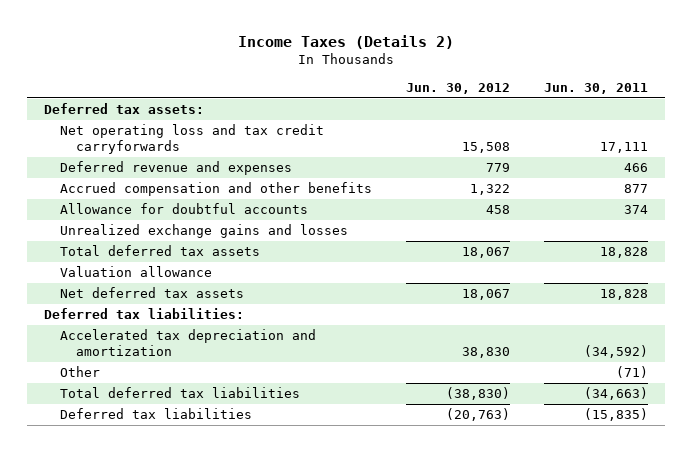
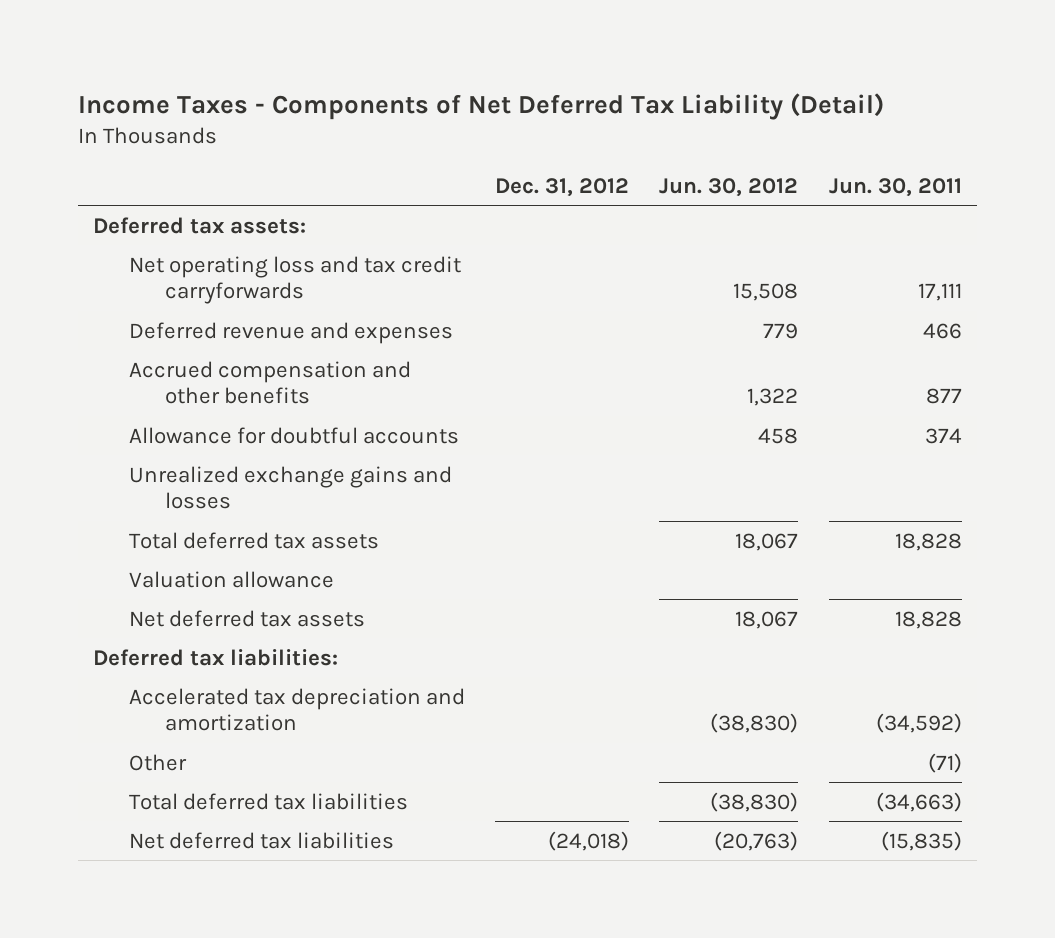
[238,34,455,49] Income Taxes (Details 2) -> [77,92,884,120] Income Taxes - Components of Net Deferred Tax Liability (Detail)
none -> [495,177,630,197] Dec. 31, 2012
[462,347,511,359] 38,830 -> [710,713,799,734] (38,830)
[59,408,252,420] Deferred tax liabilities -> [128,831,394,849] Net deferred tax liabilities

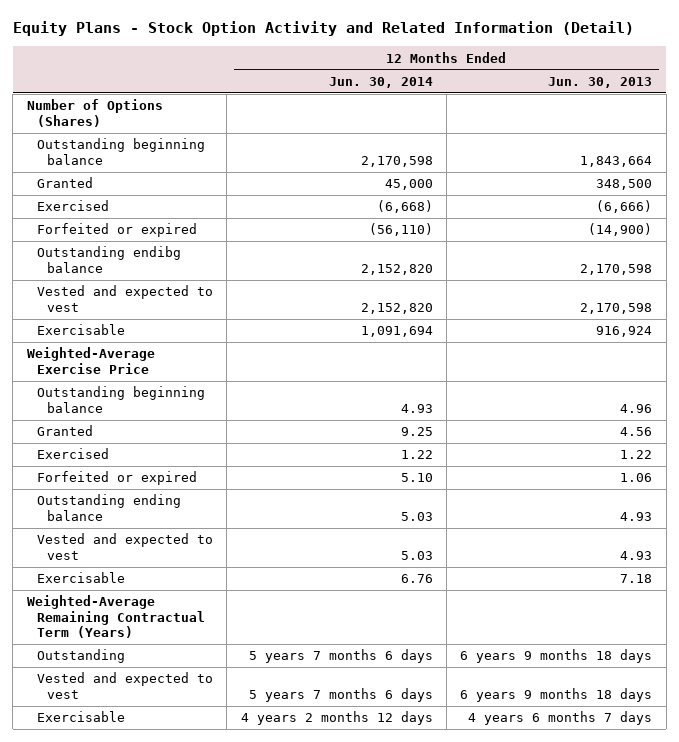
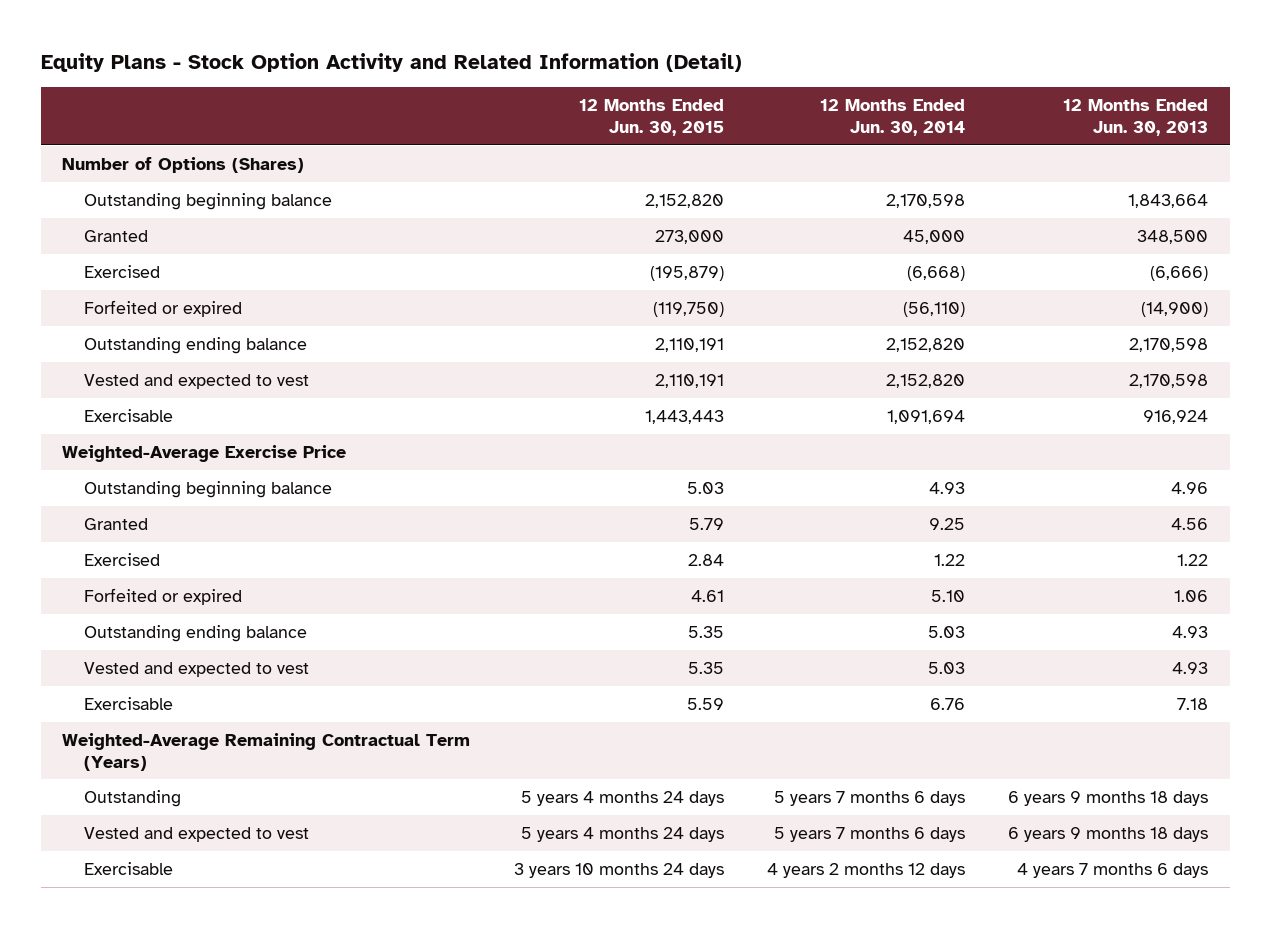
none -> [578,99,724,137] 12 Months Ended Jun. 30, 2015
[36,246,181,273] Outstanding endibg balance -> [83,336,307,354] Outstanding ending balance
[468,711,653,726] 4 years 6 months 7 days -> [1017,862,1209,878] 4 years 7 months 6 days

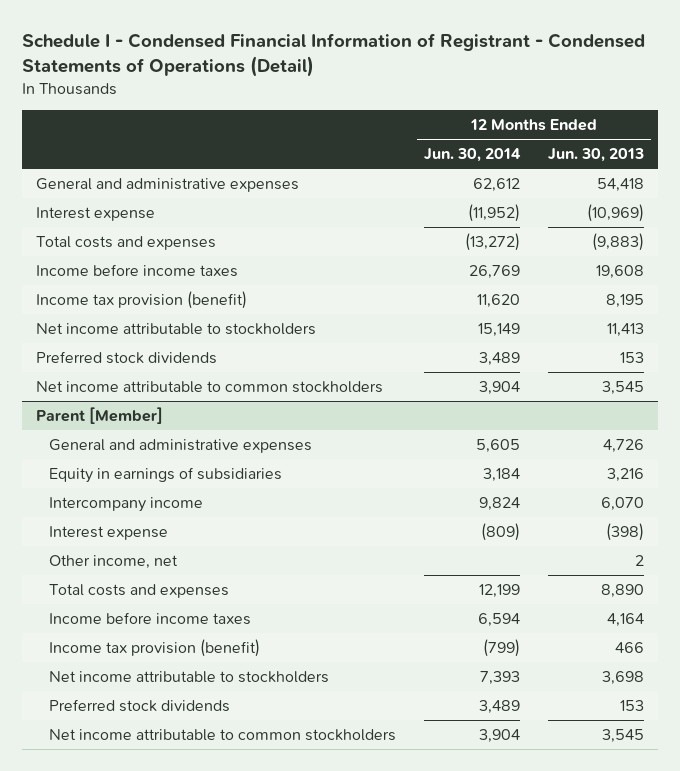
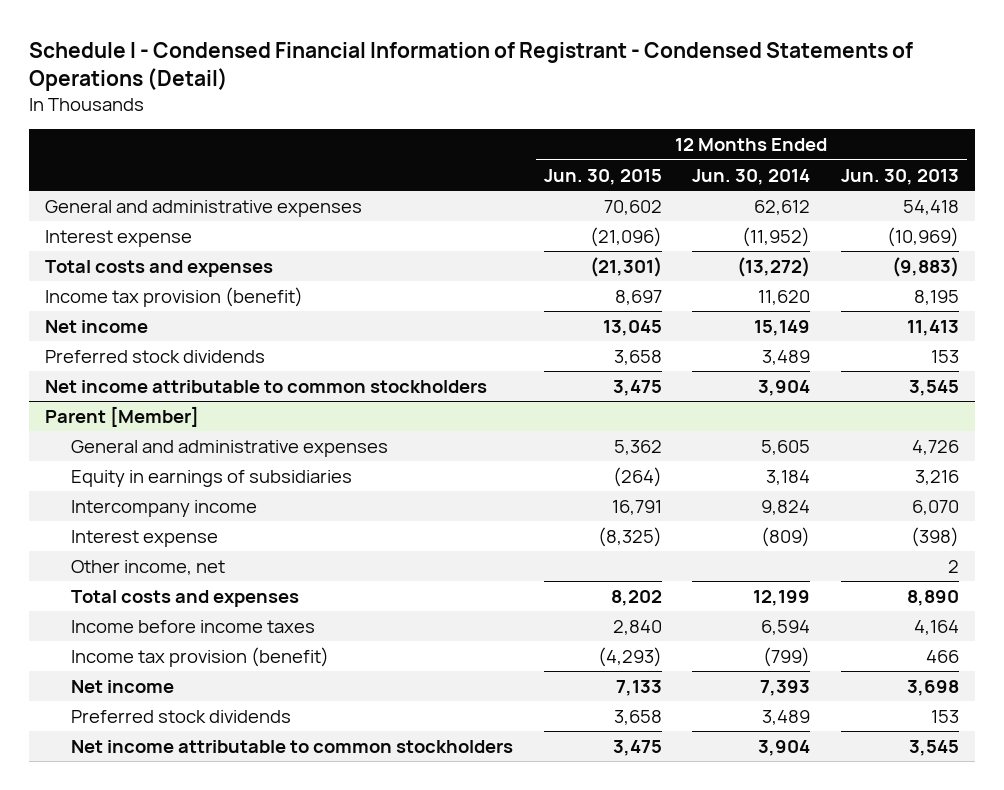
none -> [543,168,662,185] Jun. 30, 2015
[35,264,238,278] Income before income taxes -> none
[35,323,316,336] Net income attributable to stockholders -> [44,319,148,333] Net income
[49,671,330,684] Net income attributable to stockholders -> [70,679,174,693] Net income

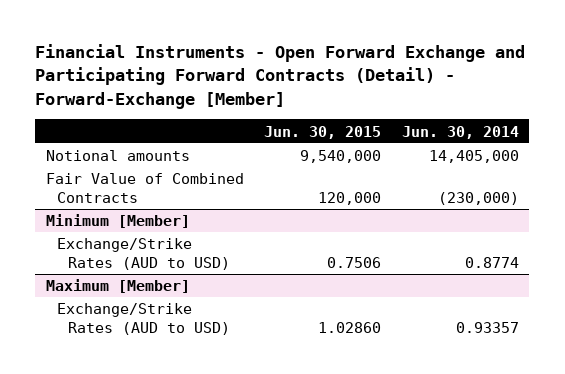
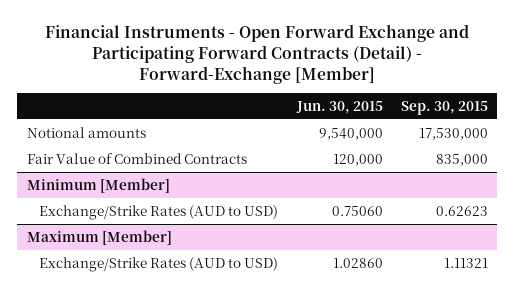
[402,125,520,139] Jun. 30, 2014 -> none
none -> [401,100,489,115] Sep. 30, 2015
[327,257,382,269] 0.7506 -> [331,205,383,216] 0.75060

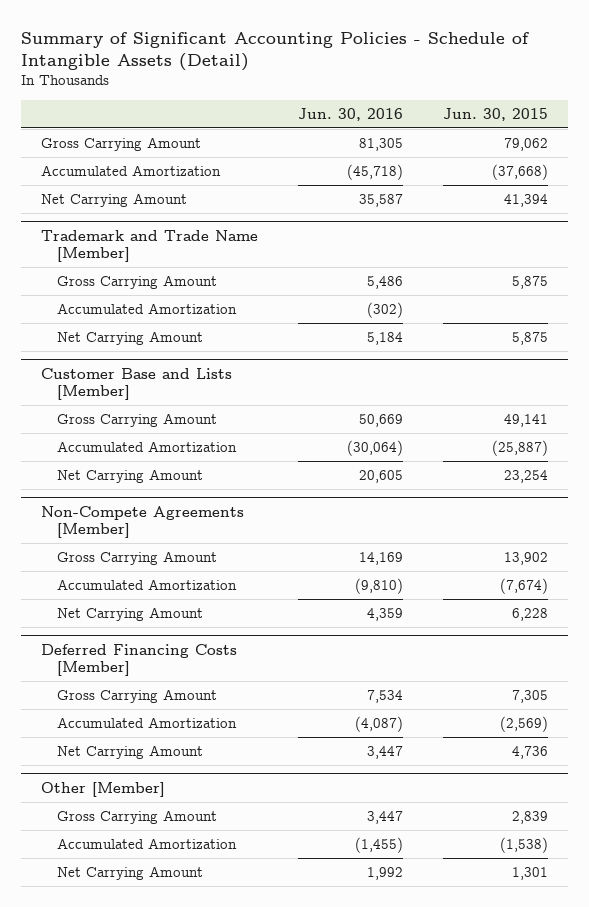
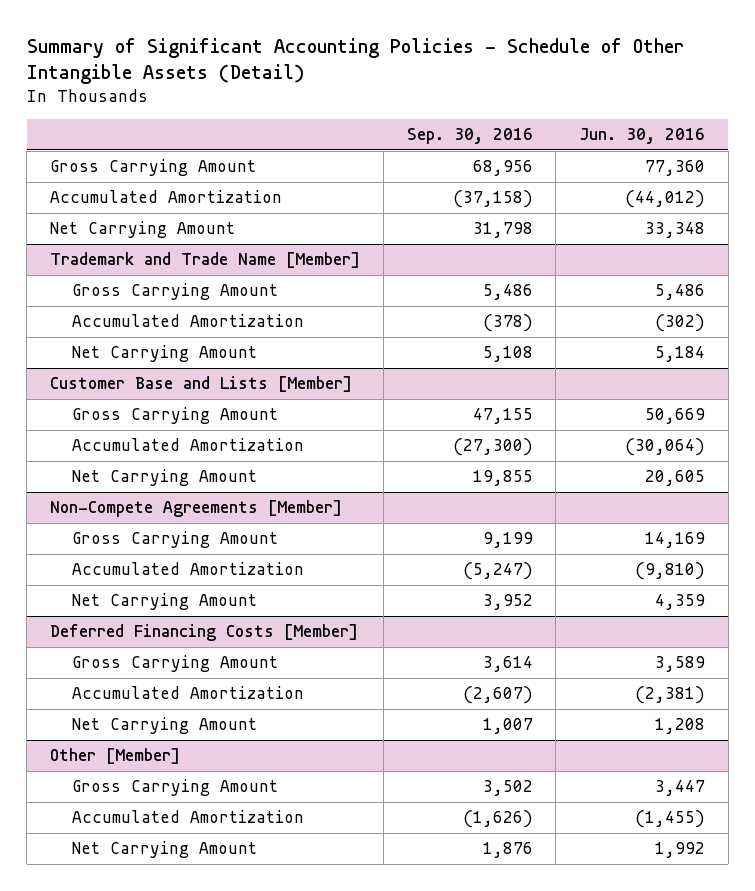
[21,31,530,71] Summary of Significant Accounting Policies - Schedule of Intangible Assets (Detail) -> [26,38,684,85] Summary of Significant Accounting Policies - Schedule of Other Intangible Assets (Detail)
[442,107,548,121] Jun. 30, 2015 -> none
none -> [406,128,533,145] Sep. 30, 2016
[358,137,403,151] 81,305 -> [645,160,706,177] 77,360
[346,163,403,180] (45,718) -> [625,190,706,209] (44,012)
[358,193,403,207] 35,587 -> [645,222,706,239] 33,348
[366,689,403,703] 7,534 -> [655,656,706,673] 3,589
[354,715,403,732] (4,087) -> [635,686,706,705] (2,381)
[366,745,403,759] 3,447 -> [655,718,706,735] 1,208

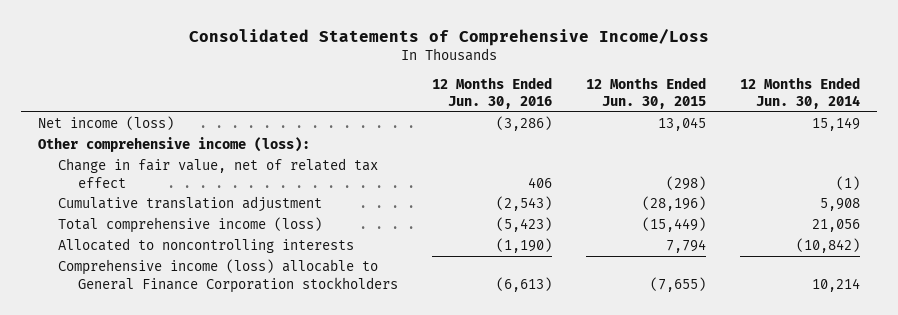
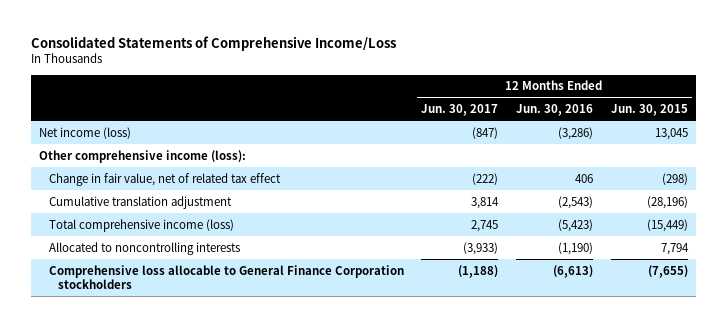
[740,76,861,109] 12 Months Ended Jun. 30, 2014 -> none
none -> [421,104,499,117] Jun. 30, 2017
[57,259,399,293] Comprehensive income (loss) allocable to General Finance Corporation stockholders -> [48,264,404,290] Comprehensive loss allocable to General Finance Corporation stockholders

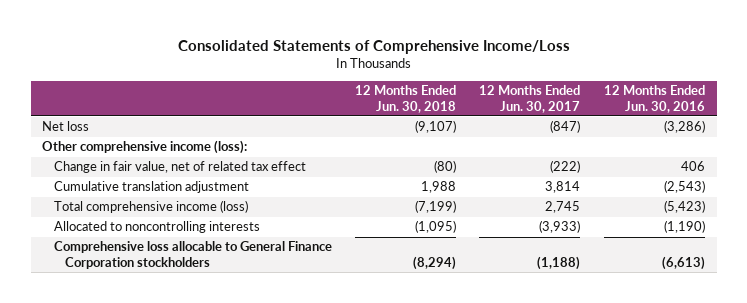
[610,104,688,117] Jun. 30, 2015 -> none
none -> [355,85,457,113] 12 Months Ended Jun. 30, 2018
[39,126,132,139] Net income (loss) -> [42,121,90,132] Net loss

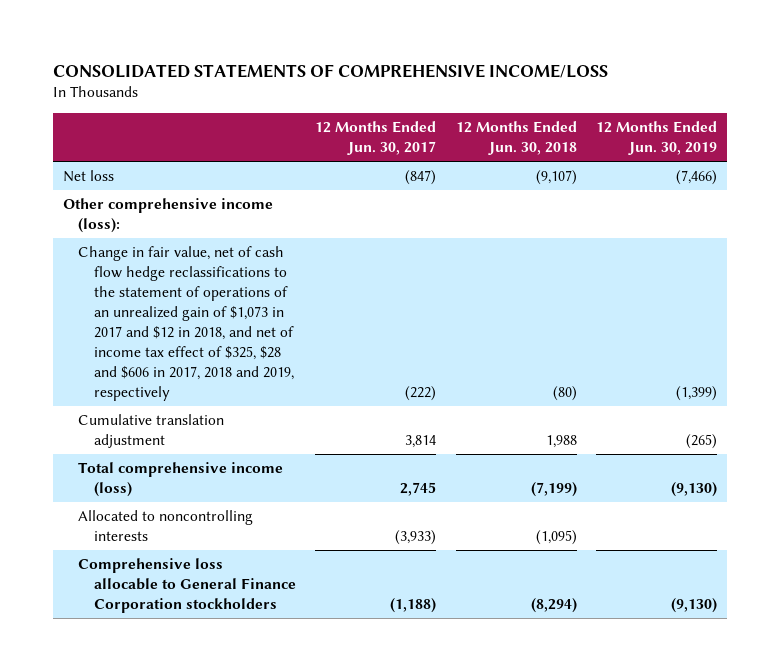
[177,39,570,54] Consolidated Statements of Comprehensive Income/Loss -> [52,63,608,78] CONSOLIDATED STATEMENTS OF COMPREHENSIVE INCOME/LOSS
[603,85,705,113] 12 Months Ended Jun. 30, 2016 -> none
none -> [596,121,718,155] 12 Months Ended Jun. 30, 2019
[53,161,306,174] Change in fair value, net of related tax effect -> [78,246,294,401] Change in fair value, net of cash flow hedge reclassifications to the statement of operations of an unrealized gain of $1,073 in 2017 and $12 in 2018, and net of income tax effect of $325, $28 and $606 in 2017, 2018 and 2019, respectively

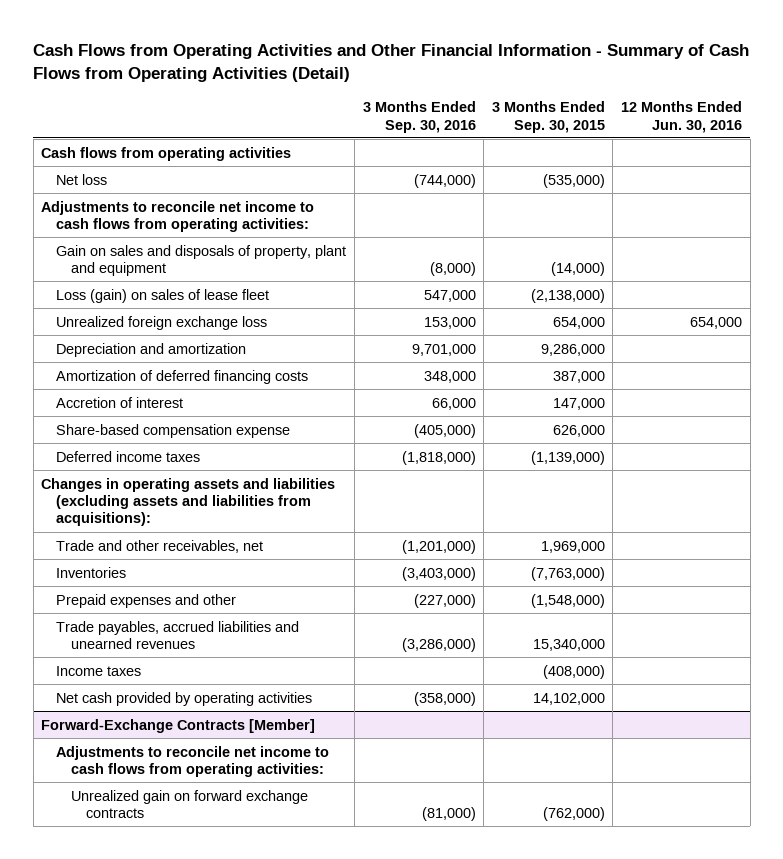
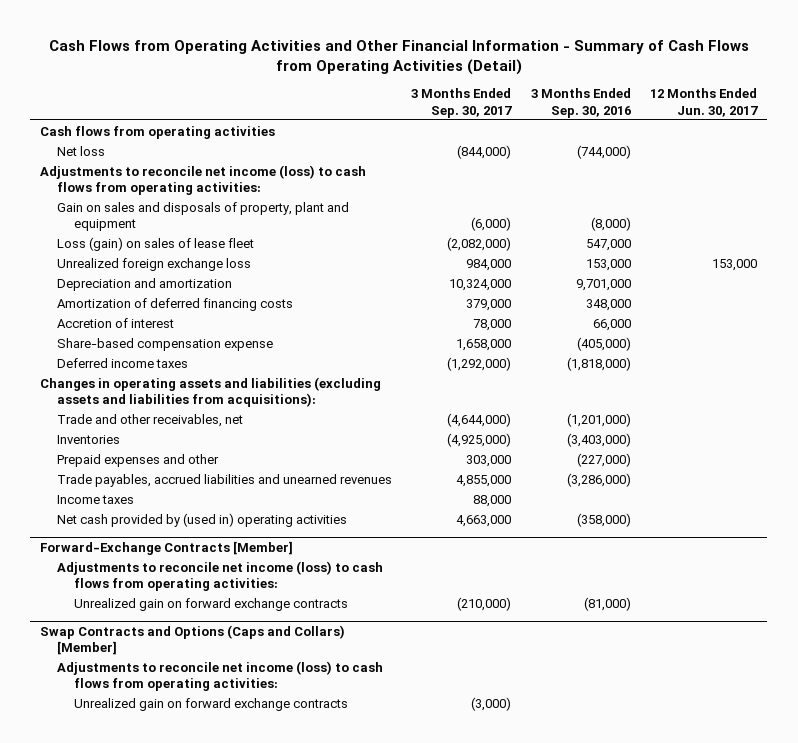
[491,101,605,133] 3 Months Ended Sep. 30, 2015 -> none
[620,101,742,133] 12 Months Ended Jun. 30, 2016 -> none
none -> [411,88,513,118] 3 Months Ended Sep. 30, 2017
none -> [650,88,759,117] 12 Months Ended Jun. 30, 2017
[41,200,315,232] Adjustments to reconcile net income to cash flows from operating activities: -> [40,164,367,195] Adjustments to reconcile net income (loss) to cash flows from operating activities:
[56,691,313,706] Net cash provided by operating activities -> [56,512,347,527] Net cash provided by (used in) operating activities
[56,745,330,777] Adjustments to reconcile net income to cash flows from operating activities: -> [56,560,383,591] Adjustments to reconcile net income (loss) to cash flows from operating activities:
none -> [40,624,346,655] Swap Contracts and Options (Caps and Collars) [Member]
none -> [56,660,383,691] Adjustments to reconcile net income (loss) to cash flows from operating activities:
none -> [73,697,348,711] Unrealized gain on forward exchange contracts

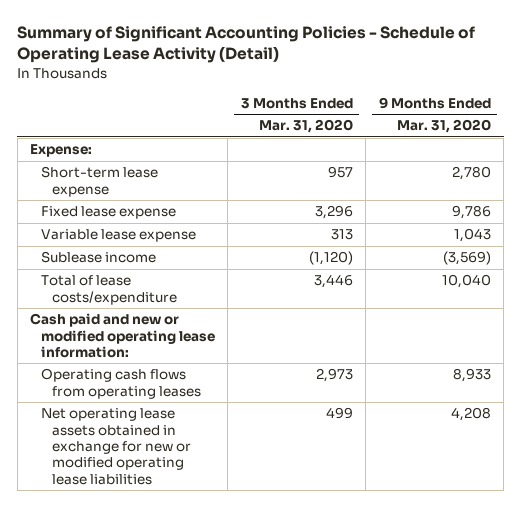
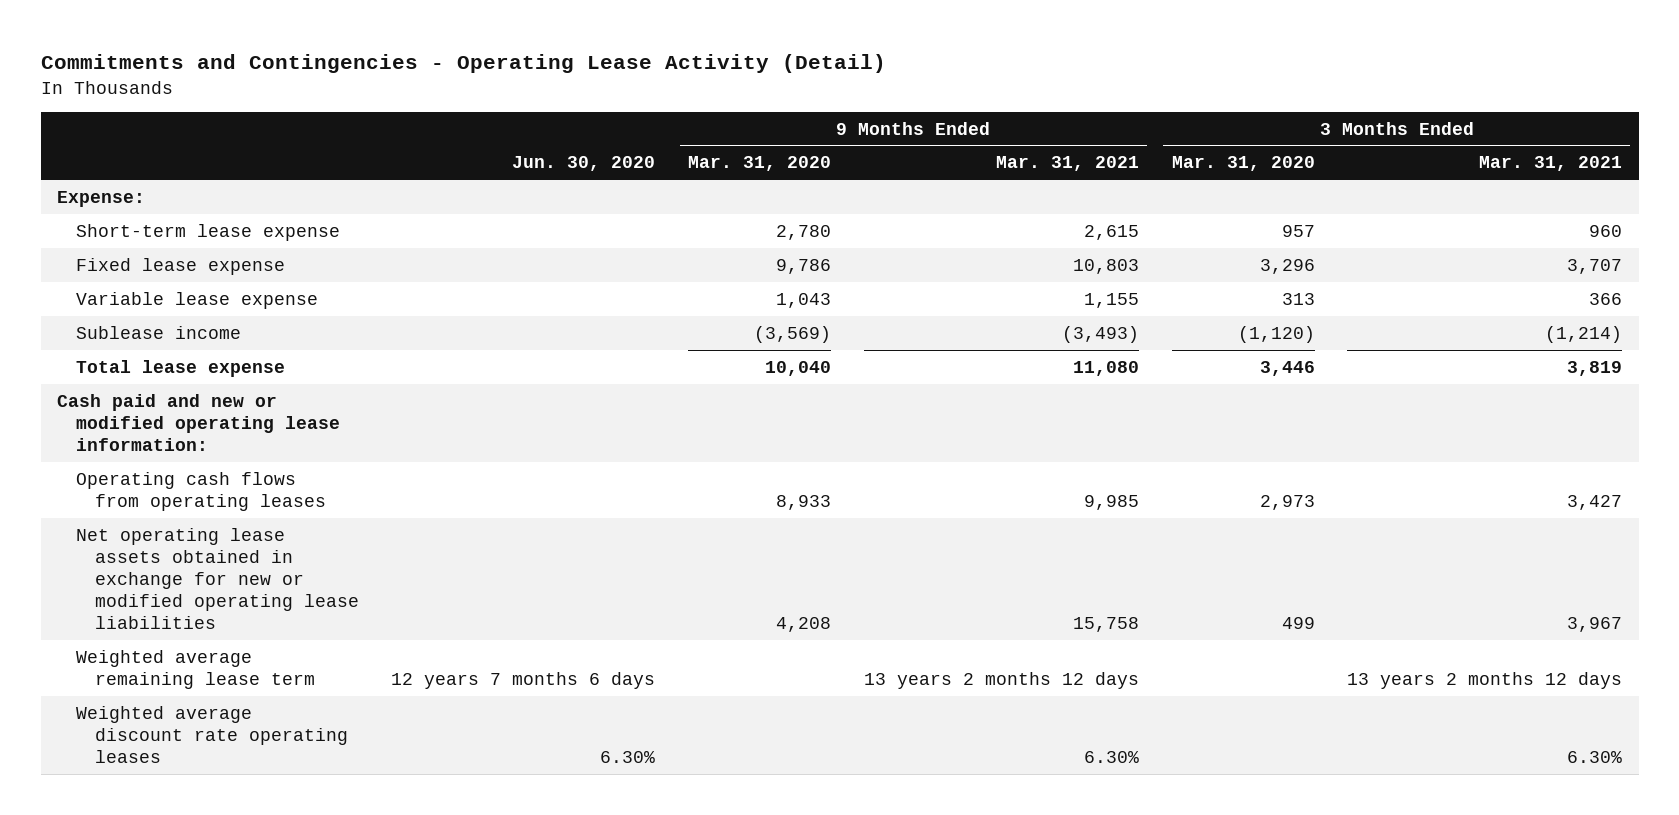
[17,26,476,64] Summary of Significant Accounting Policies - Schedule of Operating Lease Activity (Detail) -> [40,54,886,74] Commitments and Contingencies - Operating Lease Activity (Detail)
none -> [512,156,656,172] Jun. 30, 2020
none -> [995,156,1139,172] Mar. 31, 2021
none -> [1479,156,1623,172] Mar. 31, 2021
[40,275,177,305] Total of lease costs/expenditure -> [76,359,286,377] Total lease expense
none -> [76,649,315,690] Weighted average remaining lease term
none -> [76,705,348,764] Weighted average discount rate operating leases

